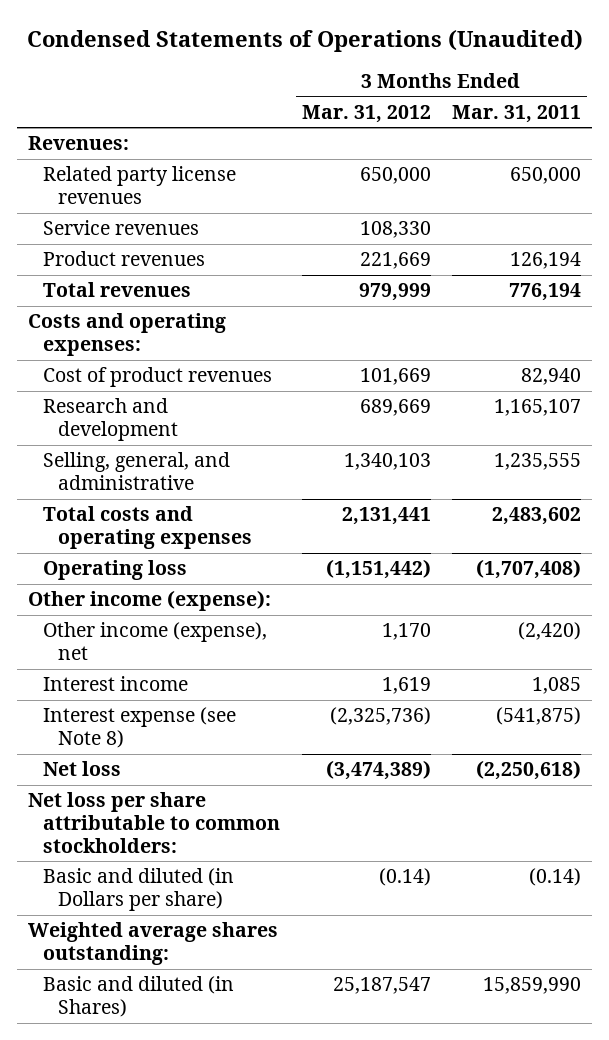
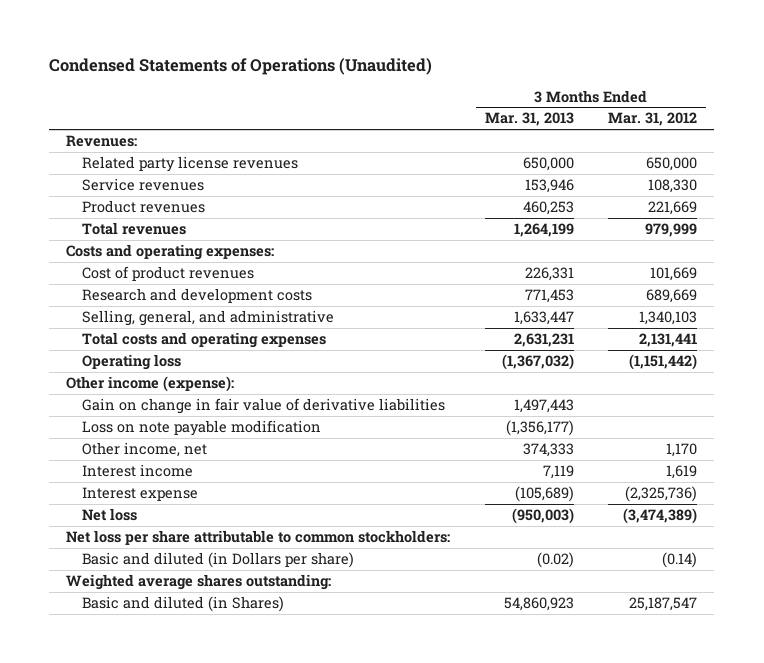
[452,104,582,123] Mar. 31, 2011 -> none
none -> [484,112,574,127] Mar. 31, 2013
[42,398,178,442] Research and development -> [81,288,312,304] Research and development costs
none -> [81,398,445,415] Gain on change in fair value of derivative liabilities
none -> [81,420,321,437] Loss on note payable modification
[42,622,267,661] Other income (expense), net -> [81,442,207,458] Other income, net
[42,707,236,749] Interest expense (see Note 8) -> [81,487,198,502] Interest expense

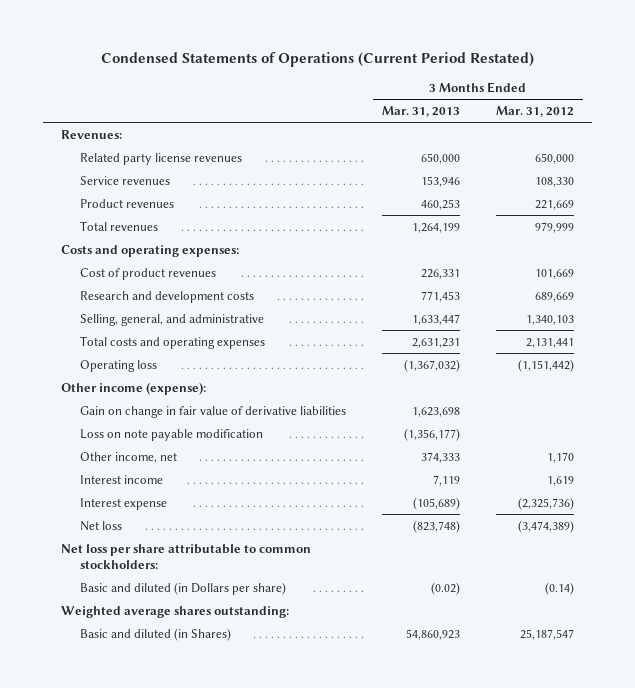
[49,58,433,76] Condensed Statements of Operations (Unaudited) -> [100,52,534,68] Condensed Statements of Operations (Current Period Restated)
[513,399,574,414] 1,497,443 -> [412,406,461,417] 1,623,698
[511,508,574,525] (950,003) -> [413,519,461,533] (823,748)

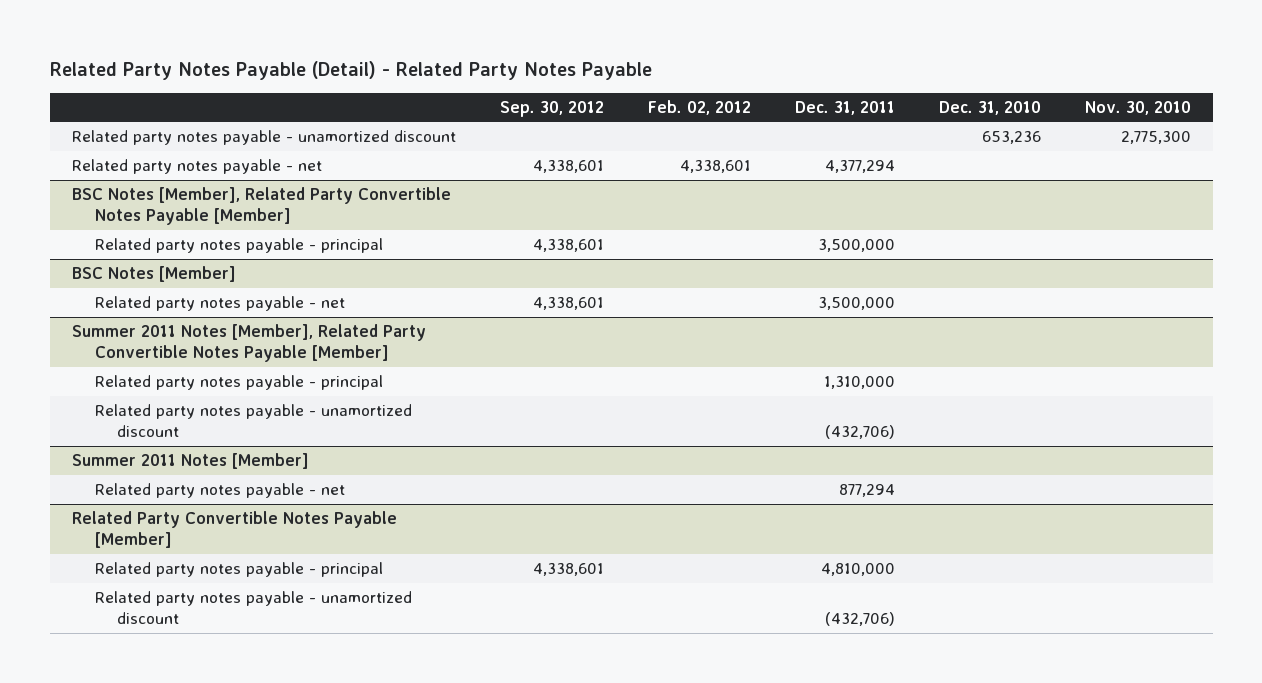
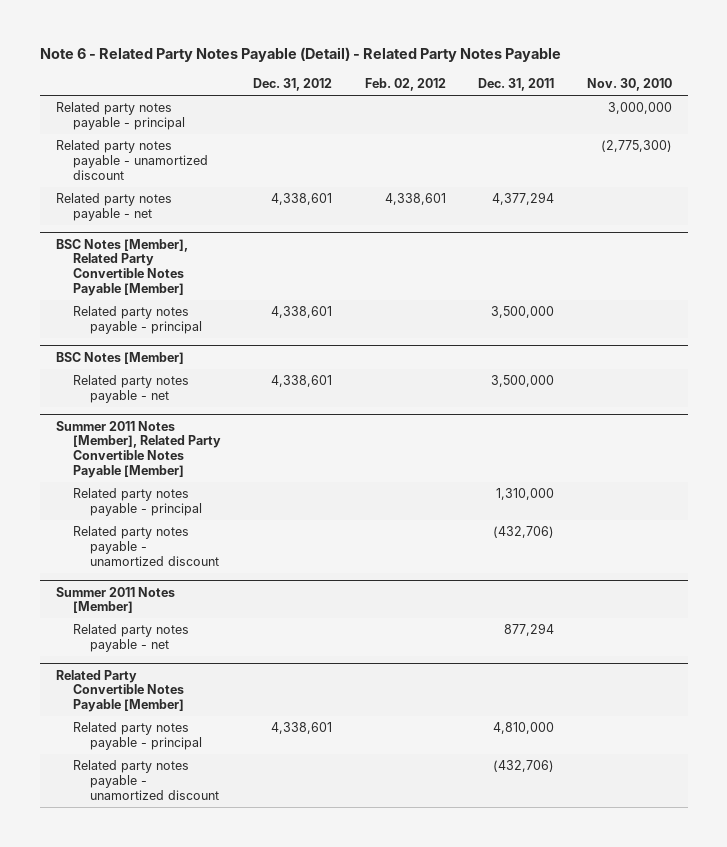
[49,60,652,80] Related Party Notes Payable (Detail) - Related Party Notes Payable -> [39,47,561,63] Note 6 - Related Party Notes Payable (Detail) - Related Party Notes Payable
[499,100,604,117] Sep. 30, 2012 -> none
[938,100,1041,115] Dec. 31, 2010 -> none
none -> [253,77,333,91] Dec. 31, 2012
none -> [55,102,185,131] Related party notes payable - principal
[1120,131,1191,145] 2,775,300 -> [600,140,672,153] (2,775,300)

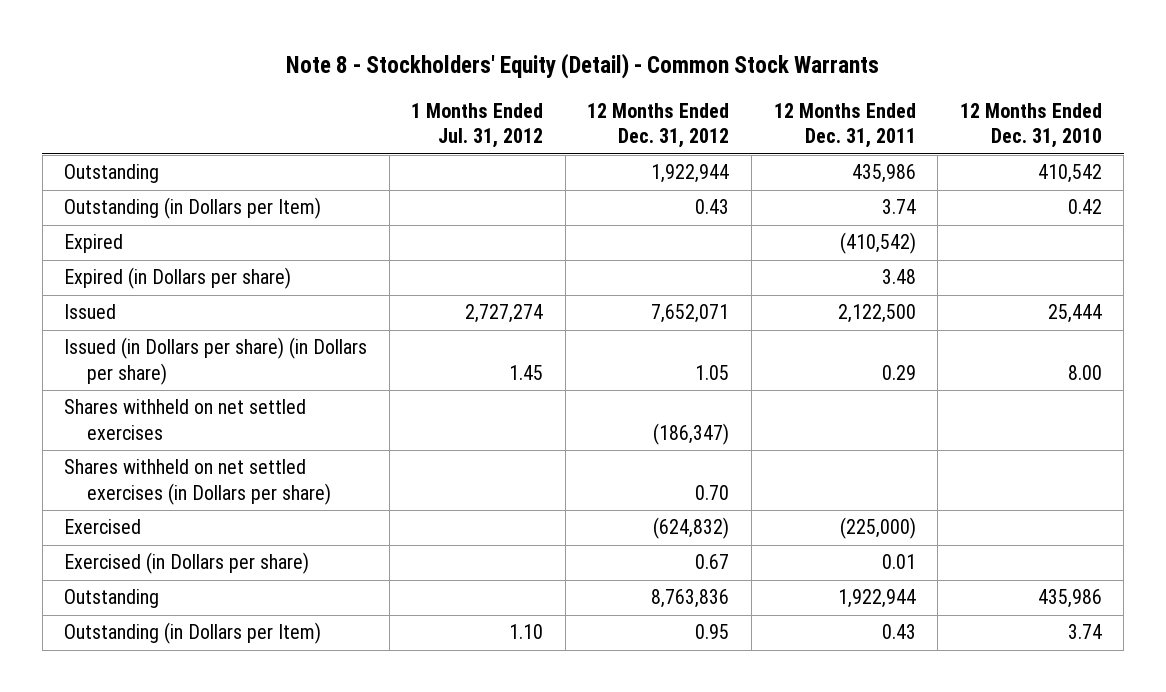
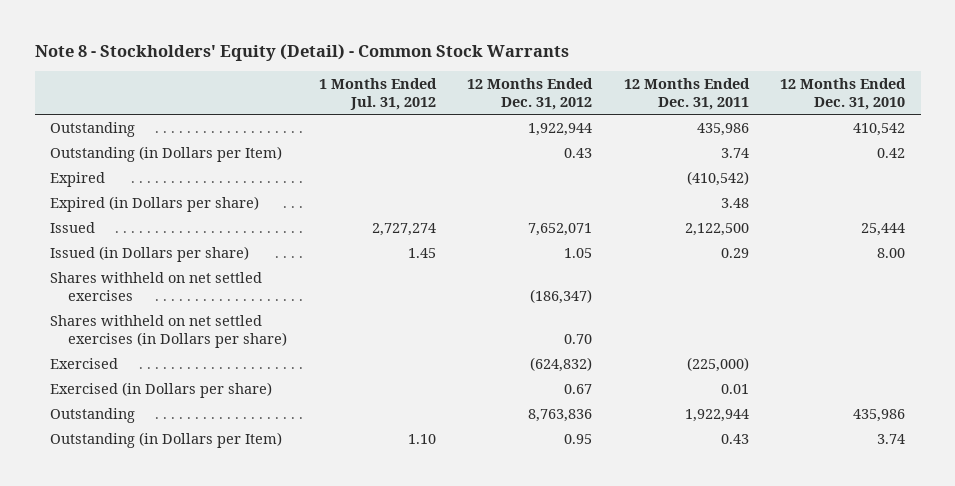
[64,337,368,386] Issued (in Dollars per share) (in Dollars per share) -> [50,245,250,262] Issued (in Dollars per share)

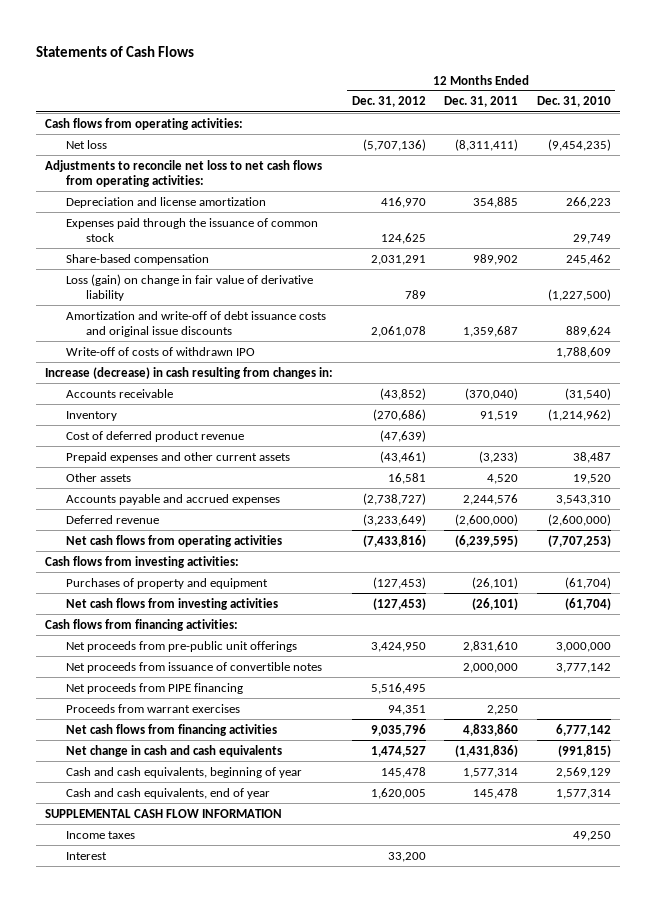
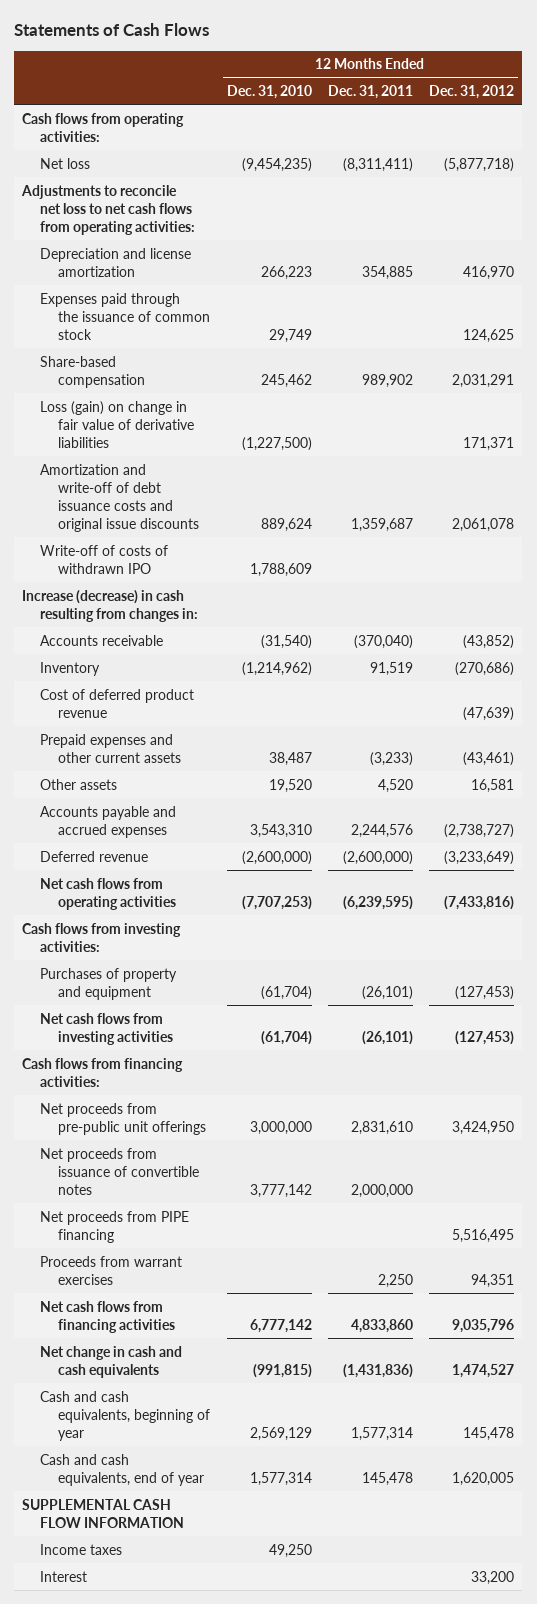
[362,138,426,151] (5,707,136) -> [444,157,515,172] (5,877,718)
[65,273,313,302] Loss (gain) on change in fair value of derivative liability -> [40,400,195,448] Loss (gain) on change in fair value of derivative liabilities
[404,290,426,300] 789 -> [463,436,515,451] 171,371

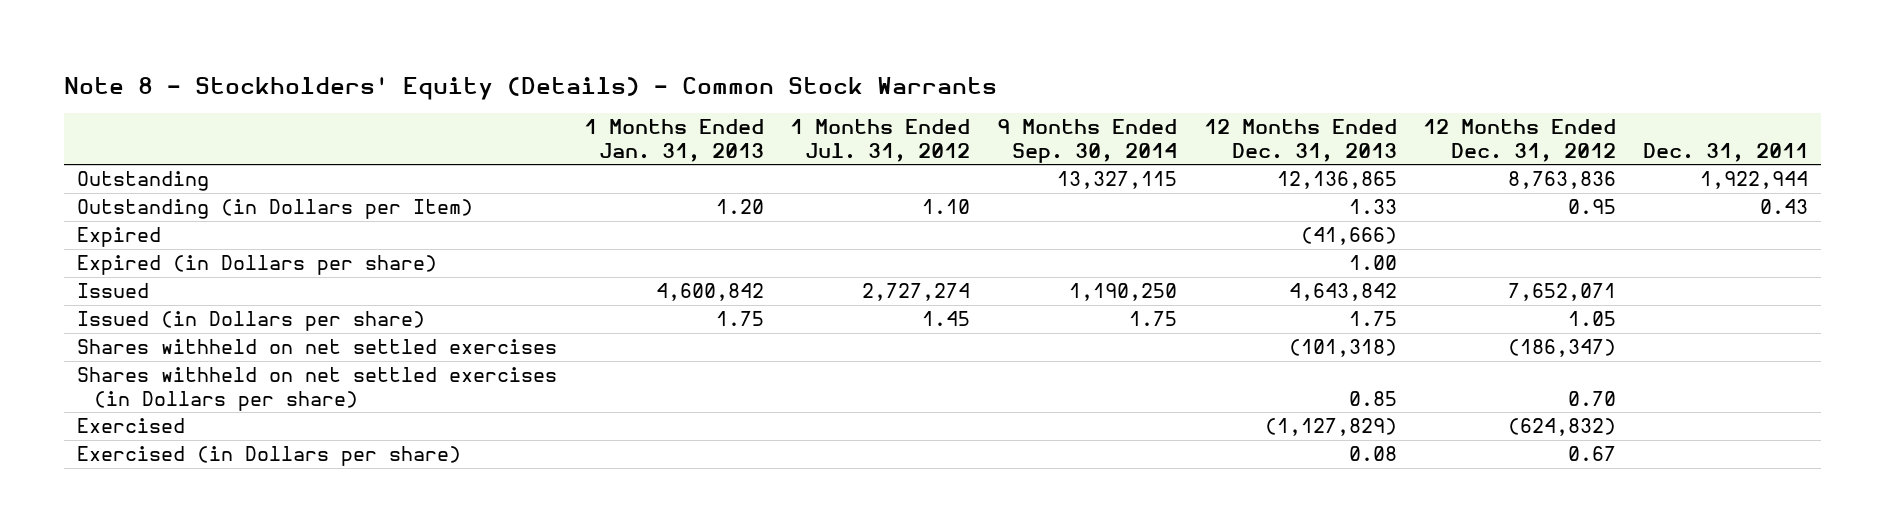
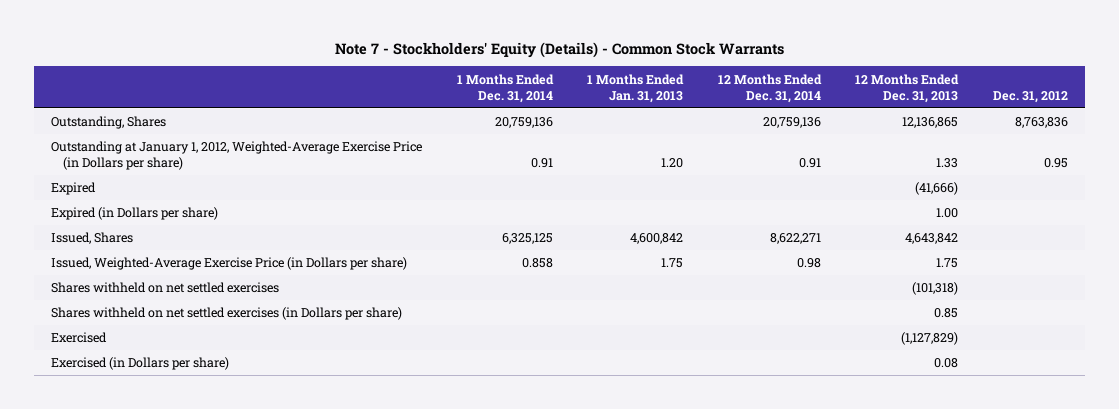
[63,76,997,100] Note 8 - Stockholders' Equity (Details) - Common Stock Warrants -> [334,41,784,58] Note 7 - Stockholders' Equity (Details) - Common Stock Warrants
[790,119,971,162] 1 Months Ended Jul. 31, 2012 -> none
[996,119,1177,163] 9 Months Ended Sep. 30, 2014 -> none
[1423,119,1617,162] 12 Months Ended Dec. 31, 2012 -> none
[1643,142,1809,162] Dec. 31, 2011 -> none
none -> [456,73,554,103] 1 Months Ended Dec. 31, 2014
none -> [717,73,822,103] 12 Months Ended Dec. 31, 2014
none -> [992,90,1068,103] Dec. 31, 2012
[76,171,209,192] Outstanding -> [51,116,167,130] Outstanding, Shares
[76,199,473,220] Outstanding (in Dollars per Item) -> [51,141,423,171] Outstanding at January 1, 2012, Weighted-Average Exercise Price (in Dollars per share)
[76,283,149,299] Issued -> [51,232,134,245] Issued, Shares
[76,311,425,332] Issued (in Dollars per share) -> [51,257,408,271] Issued, Weighted-Average Exercise Price (in Dollars per share)

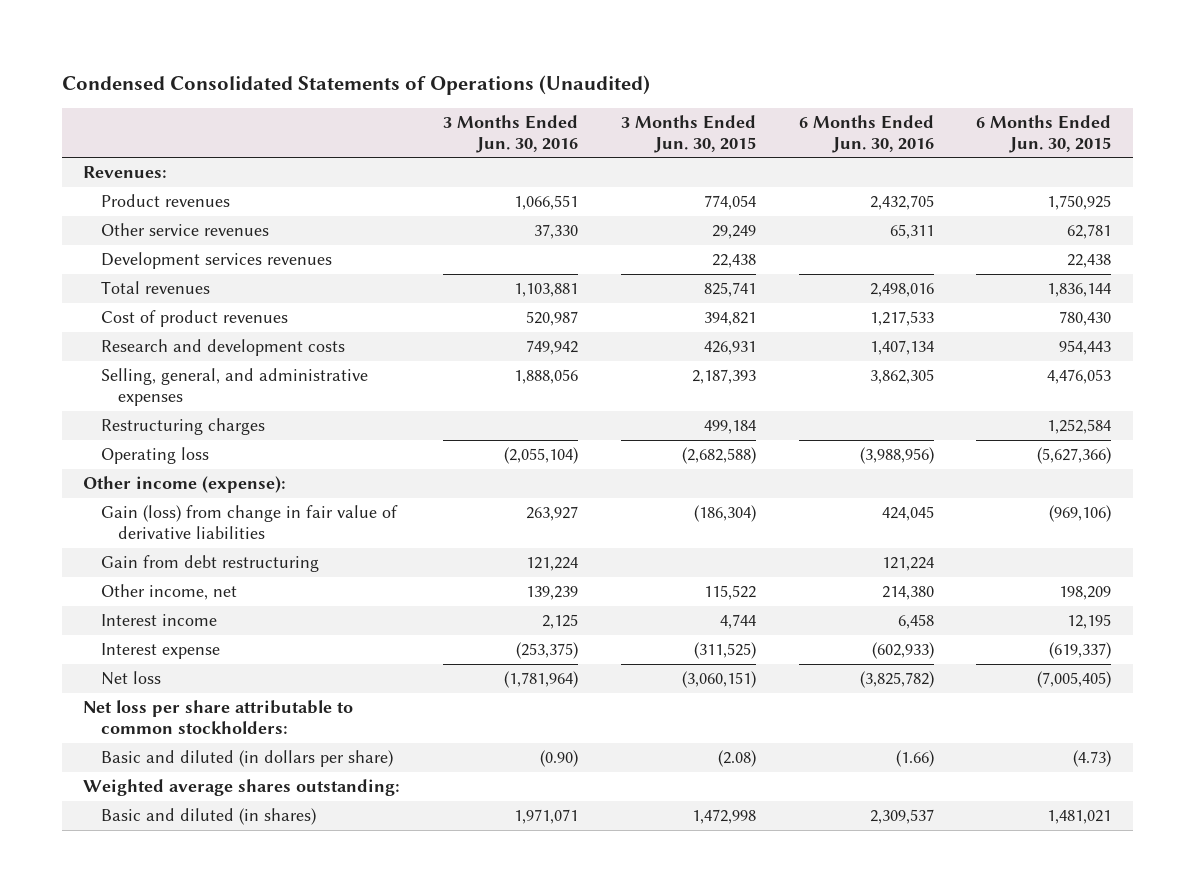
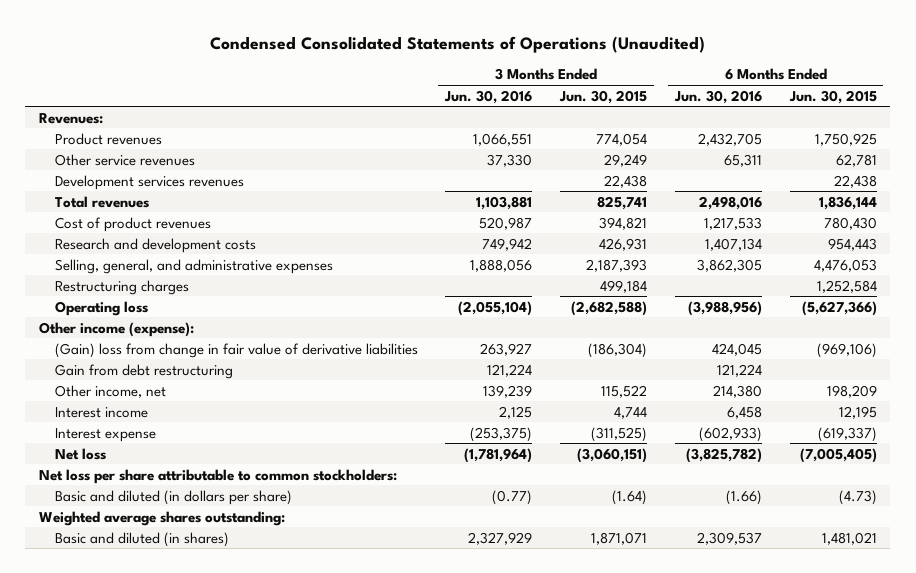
[100,505,398,539] Gain (loss) from change in fair value of derivative liabilities -> [54,342,418,358] (Gain) loss from change in fair value of derivative liabilities
[540,750,579,768] (0.90) -> [492,489,533,505] (0.77)
[717,750,756,768] (2.08) -> [612,489,648,505] (1.64)
[514,809,579,825] 1,971,071 -> [468,531,533,545] 2,327,929
[691,809,756,825] 1,472,998 -> [591,531,648,545] 1,871,071

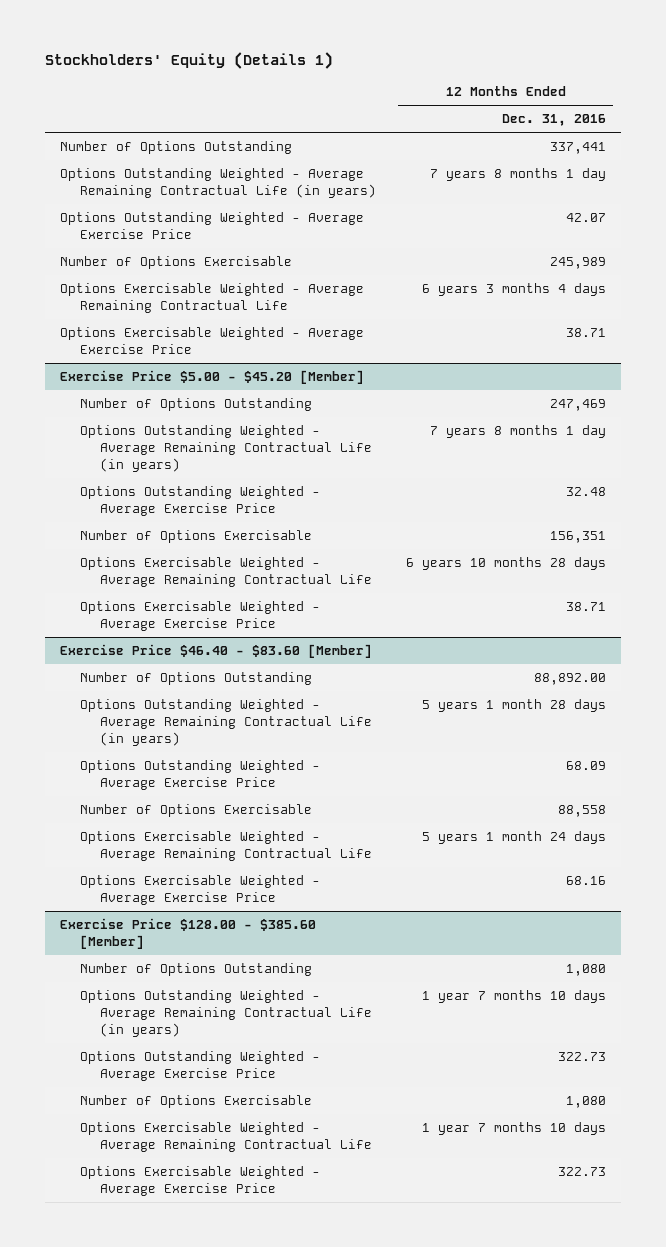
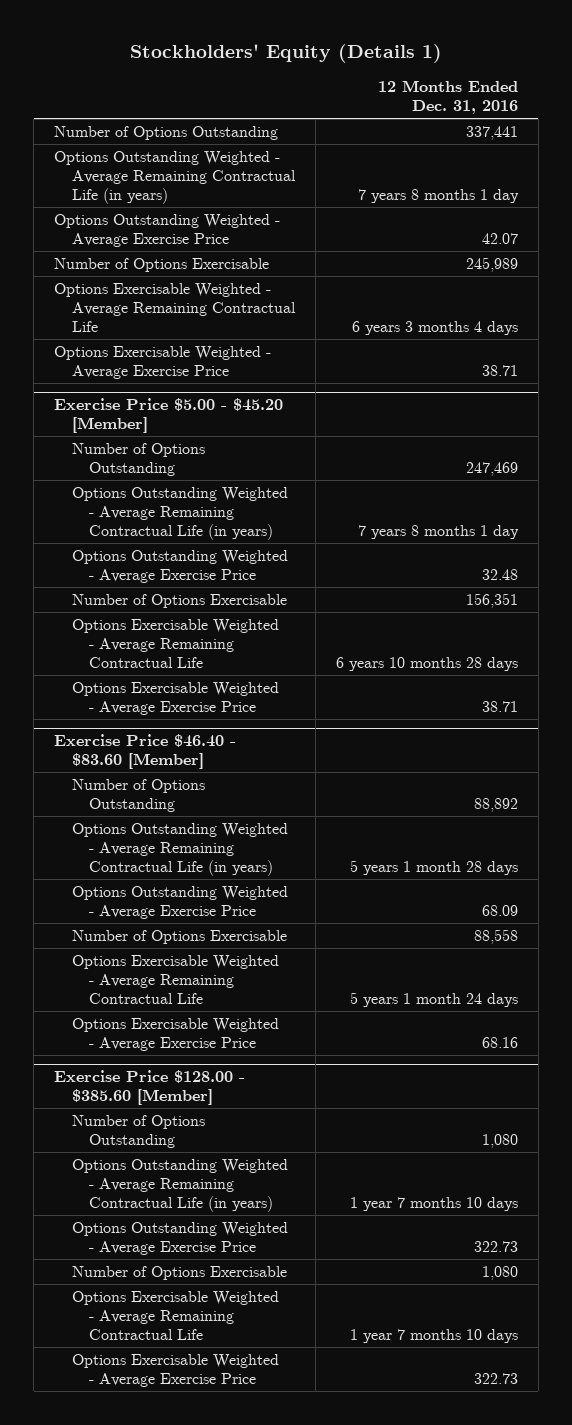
[533,673,606,686] 88,892.00 -> [473,797,518,812] 88,892

